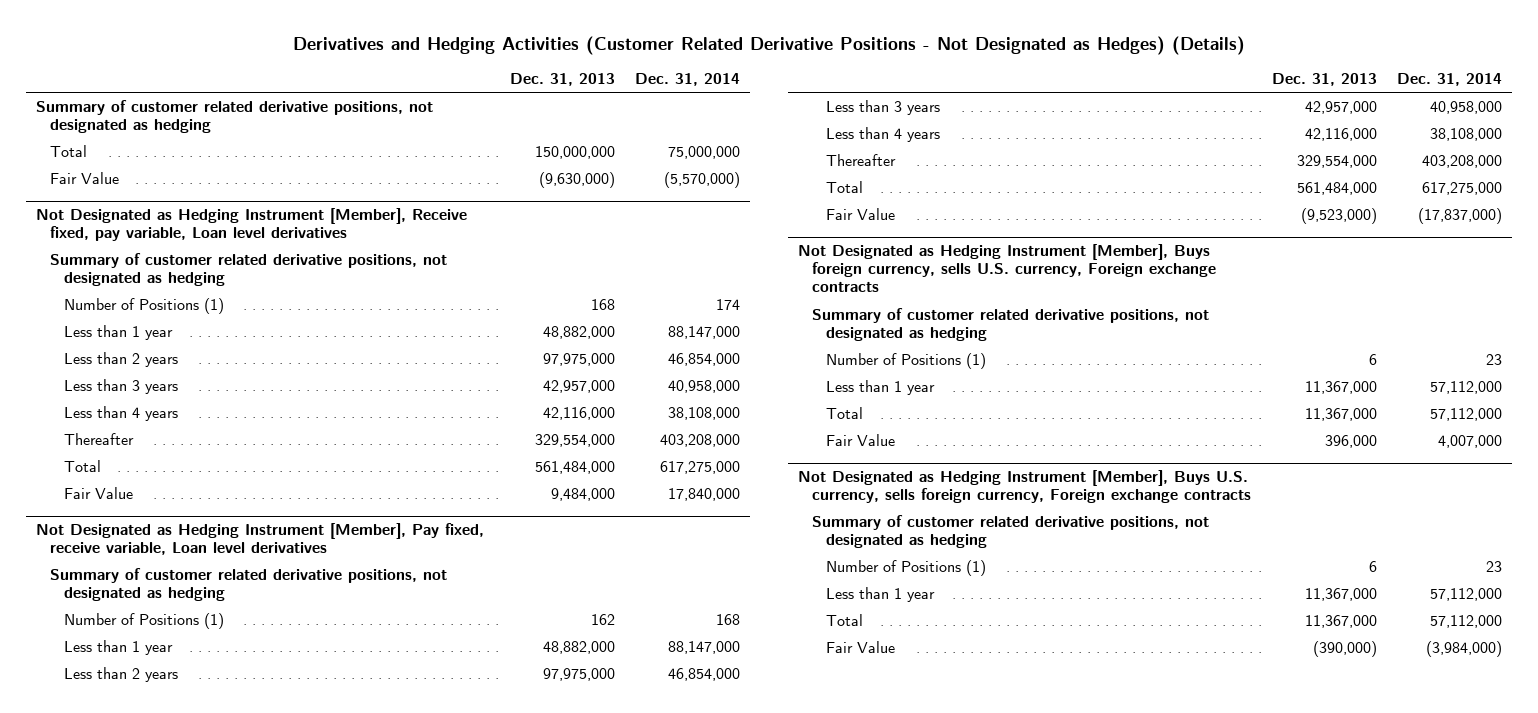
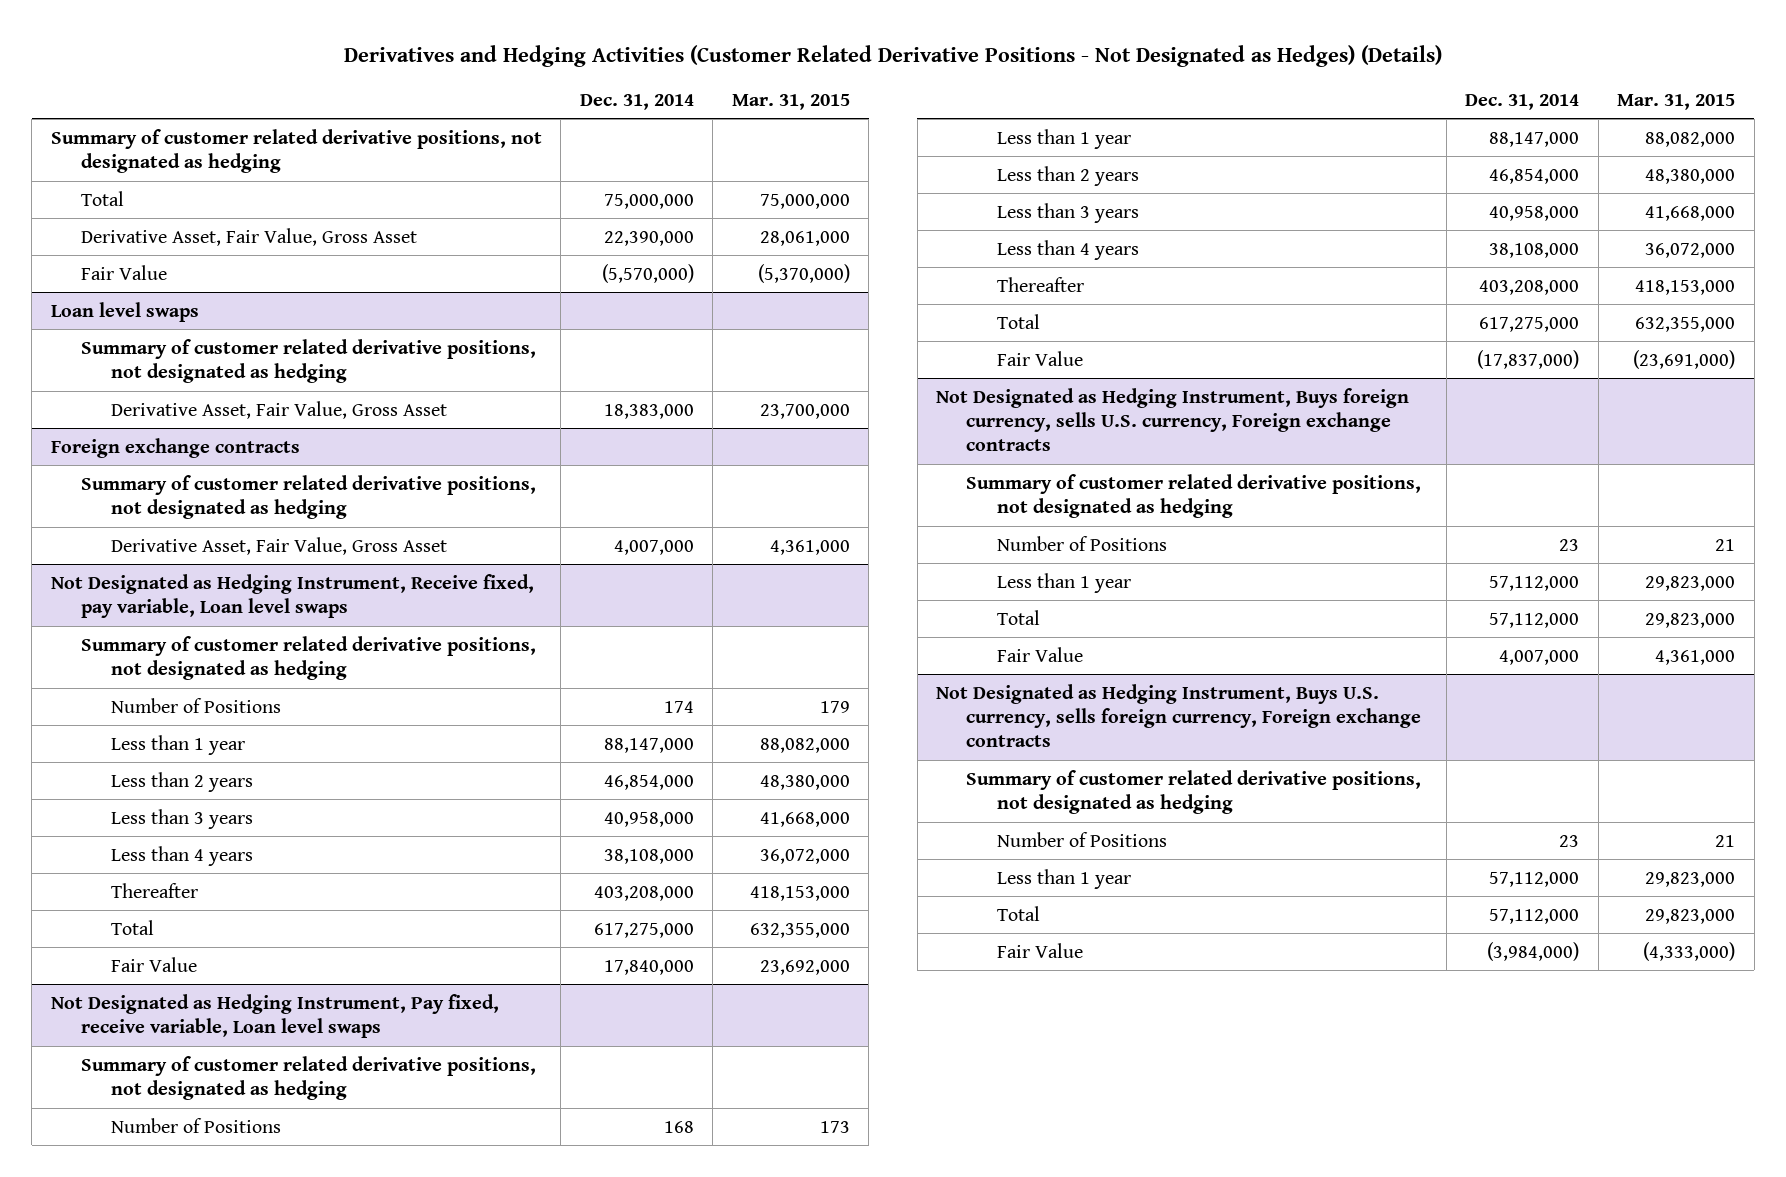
[509,73,615,87] Dec. 31, 2013 -> none
none -> [731,93,850,110] Mar. 31, 2015
none -> [80,227,417,246] Derivative Asset, Fair Value, Gross Asset
[36,208,468,242] Not Designated as Hedging Instrument [Member], Receive fixed, pay variable, Loan level derivatives -> none
none -> [50,301,199,322] Loan level swaps
none -> [111,400,448,419] Derivative Asset, Fair Value, Gross Asset
none -> [50,437,300,458] Foreign exchange contracts
none -> [80,474,536,520] Summary of customer related derivative positions, not designated as hedging
none -> [111,536,448,555] Derivative Asset, Fair Value, Gross Asset
none -> [50,573,534,619] Not Designated as Hedging Instrument, Receive fixed, pay variable, Loan level swaps
none -> [80,635,536,681] Summary of customer related derivative positions, not designated as hedging
[64,297,225,314] Number of Positions (1) -> [111,697,282,713] Number of Positions
[36,523,485,556] Not Designated as Hedging Instrument [Member], Pay fixed, receive variable, Loan level derivatives -> [50,993,499,1039] Not Designated as Hedging Instrument, Pay fixed, receive variable, Loan level swaps
[64,612,225,629] Number of Positions (1) -> [111,1117,282,1133] Number of Positions
[798,244,1217,293] Not Designated as Hedging Instrument [Member], Buys foreign currency, sells U.S. currency, Foreign exchange contracts -> [936,387,1410,452] Not Designated as Hedging Instrument, Buys foreign currency, sells U.S. currency, Foreign exchange contracts
[826,352,987,369] Number of Positions (1) -> [996,535,1167,551] Number of Positions
[798,470,1252,504] Not Designated as Hedging Instrument [Member], Buys U.S. currency, sells foreign currency, Foreign exchange contracts -> [936,683,1422,748] Not Designated as Hedging Instrument, Buys U.S. currency, sells foreign currency, Foreign exchange contracts
[826,559,987,576] Number of Positions (1) -> [996,831,1167,847] Number of Positions

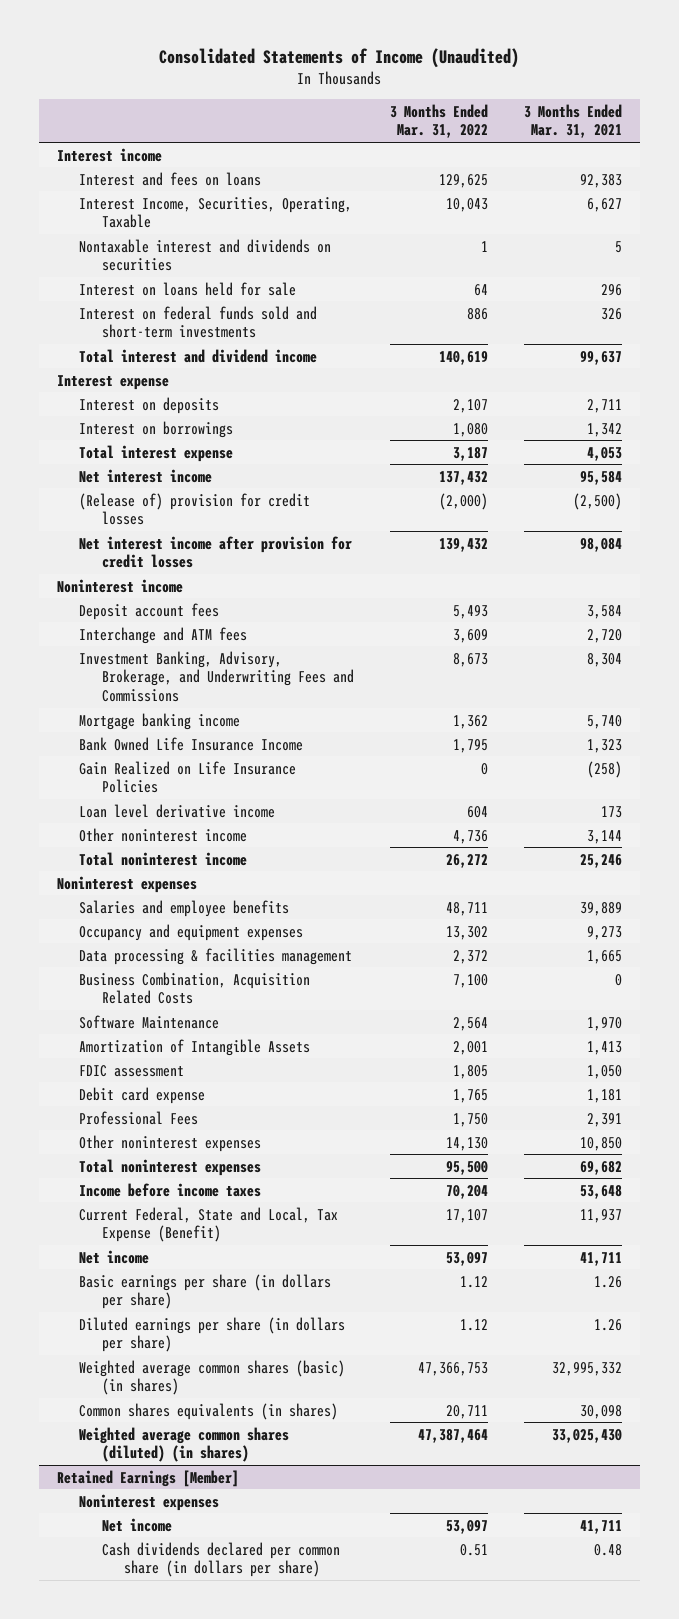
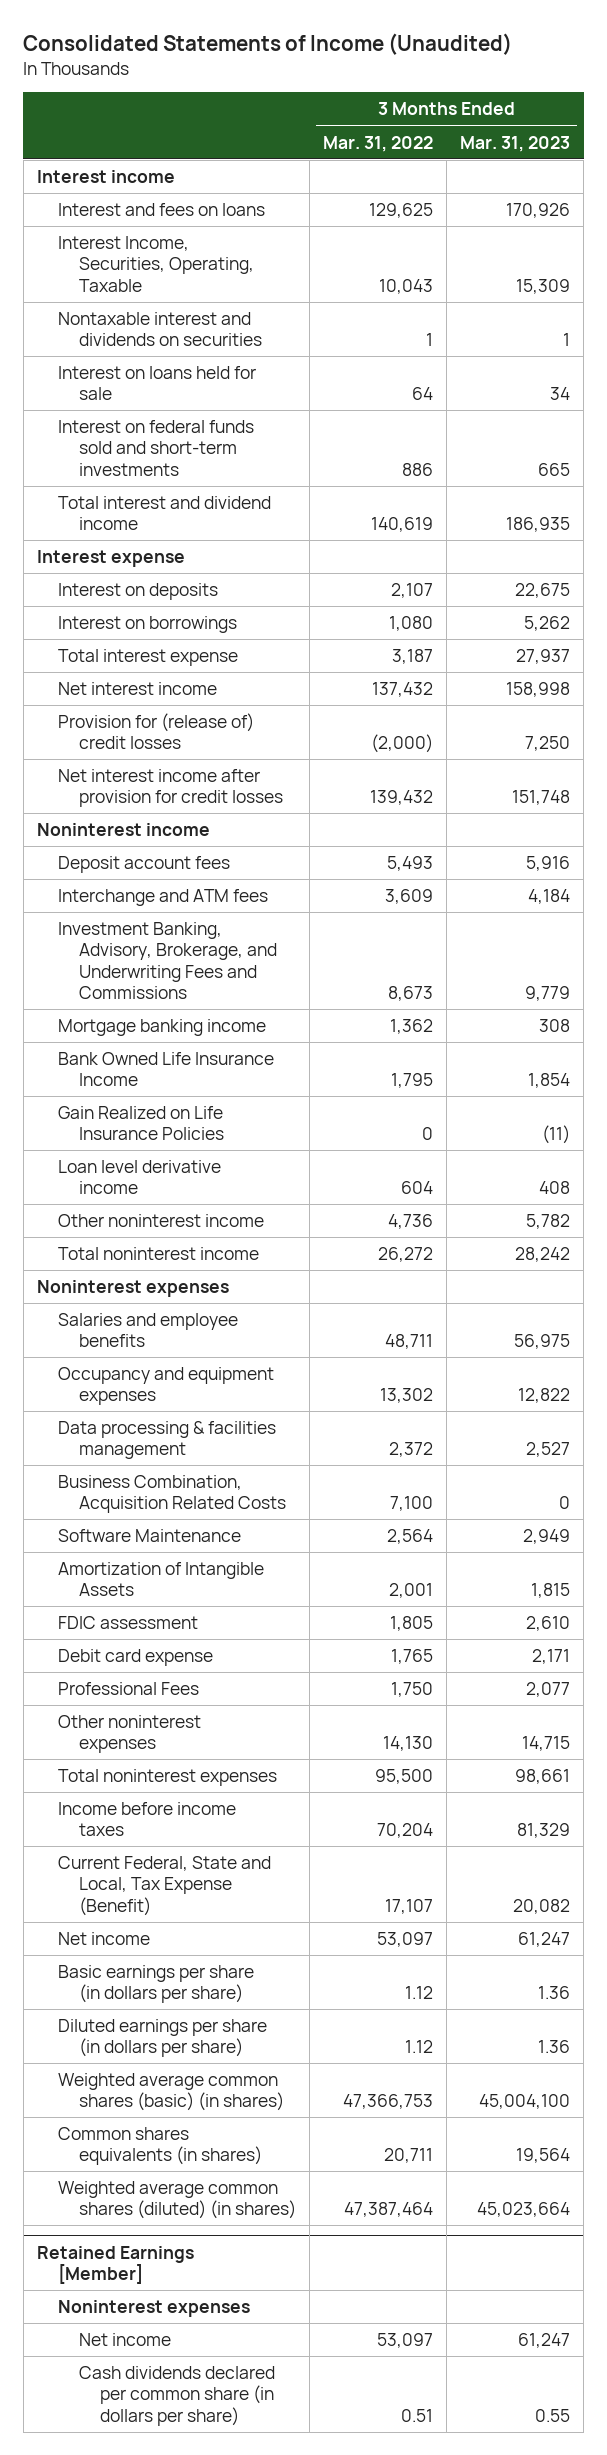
[523,103,622,139] 3 Months Ended Mar. 31, 2021 -> none
none -> [460,135,571,152] Mar. 31, 2023
[79,492,311,526] (Release of) provision for credit losses -> [57,713,254,750] Provision for (release of) credit losses

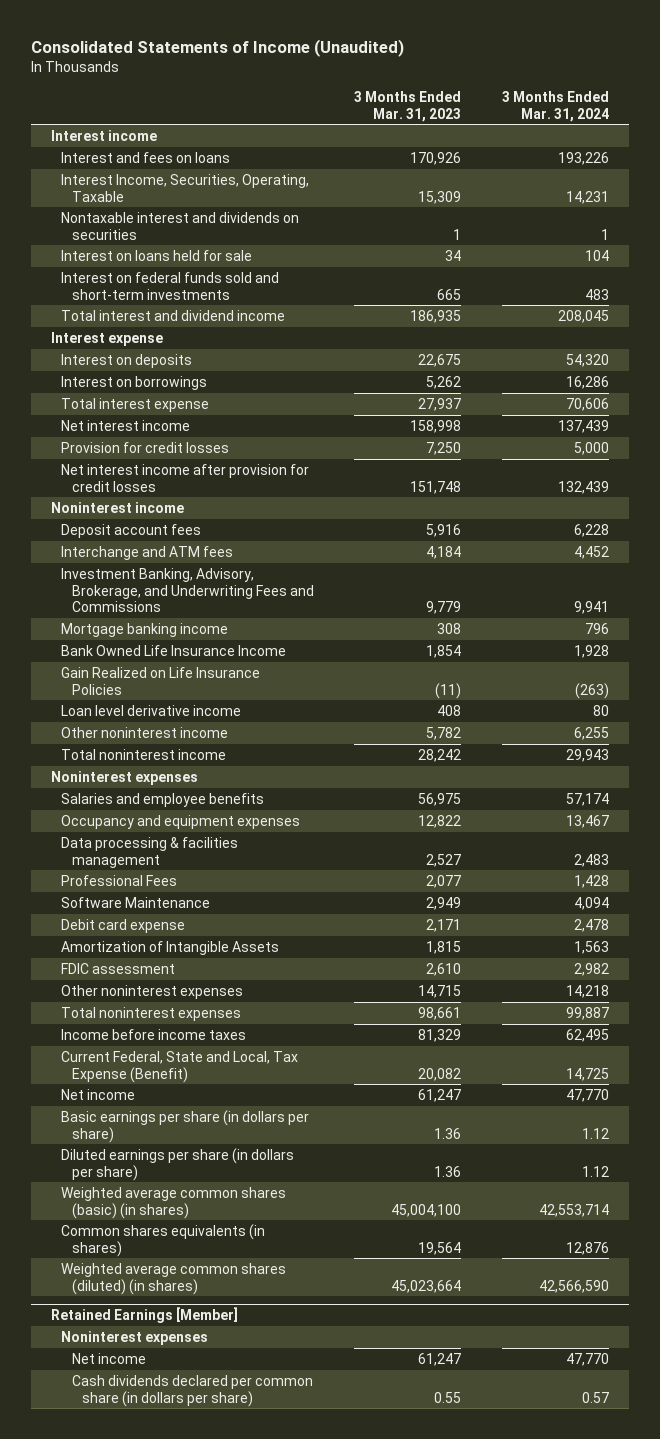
[322,135,433,152] Mar. 31, 2022 -> none
none -> [501,90,609,122] 3 Months Ended Mar. 31, 2024
[57,713,254,750] Provision for (release of) credit losses -> [61,441,230,453] Provision for credit losses
[57,1475,286,1514] Business Combination, Acquisition Related Costs -> none
[57,1682,199,1696] Professional Fees -> [61,874,178,886] Professional Fees
[57,1649,213,1667] Debit card expense -> [61,918,186,933] Debit card expense

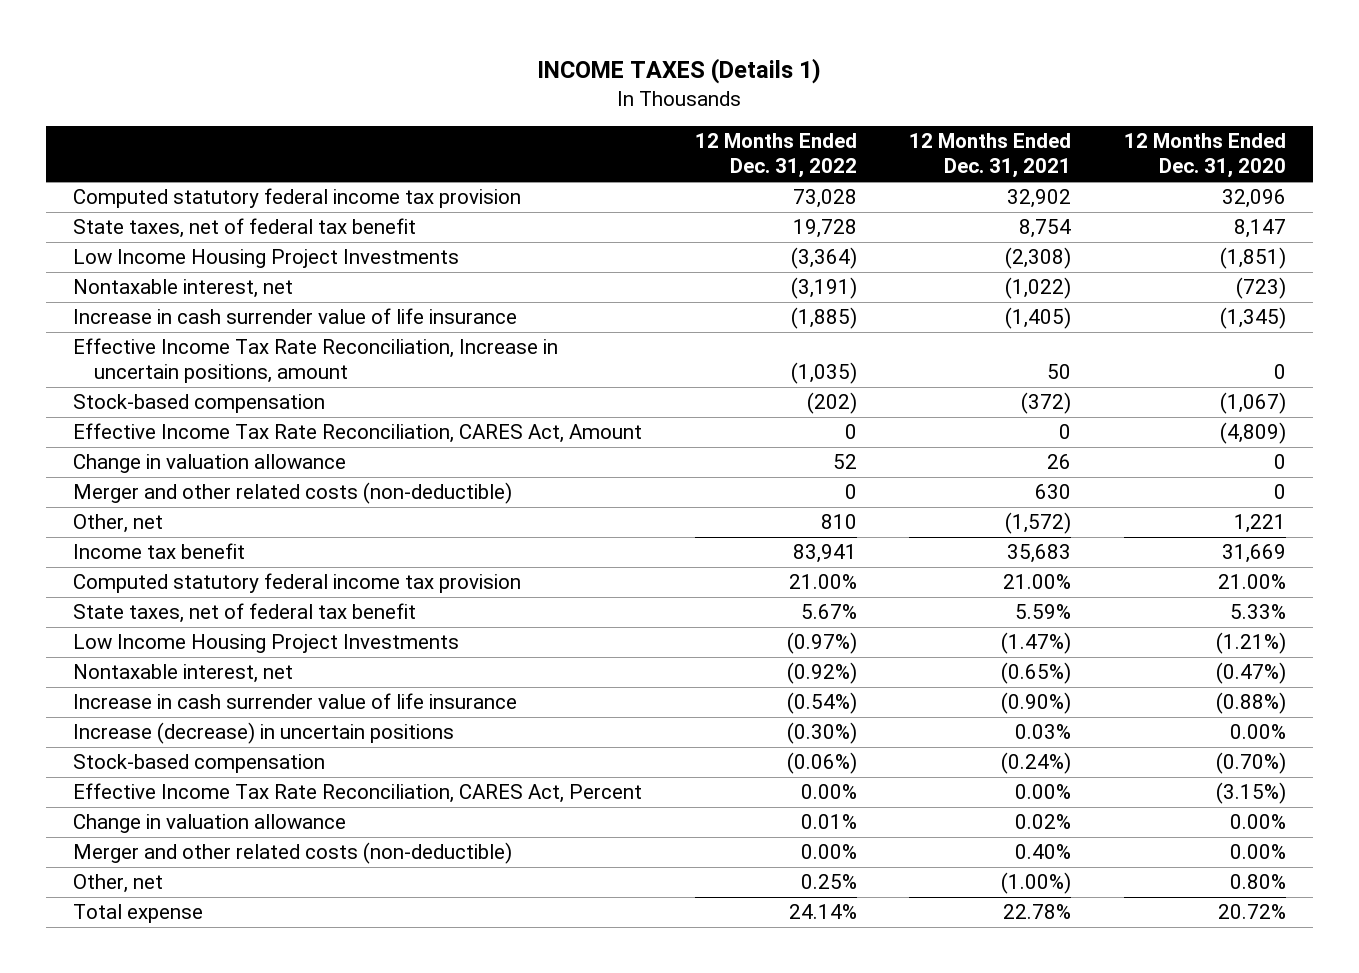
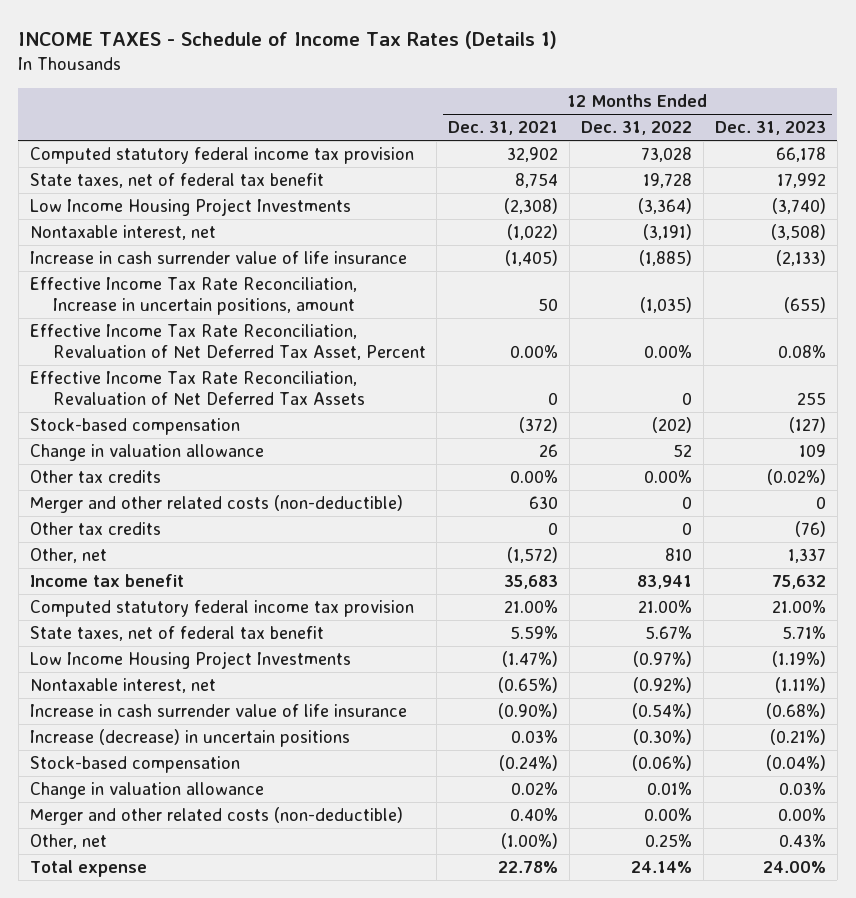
[537,57,822,84] INCOME TAXES (Details 1) -> [18,30,558,49] INCOME TAXES - Schedule of Income Tax Rates (Details 1)
[1124,133,1287,179] 12 Months Ended Dec. 31, 2020 -> none
none -> [714,121,826,136] Dec. 31, 2023
none -> [29,324,426,360] Effective Income Tax Rate Reconciliation, Revaluation of Net Deferred Tax Asset, Percent
none -> [29,371,365,405] Effective Income Tax Rate Reconciliation, Revaluation of Net Deferred Tax Assets
[72,423,642,444] Effective Income Tax Rate Reconciliation, CARES Act, Amount -> none
none -> [29,470,161,484] Other tax credits
none -> [29,522,161,536] Other tax credits
[72,783,642,804] Effective Income Tax Rate Reconciliation, CARES Act, Percent -> none

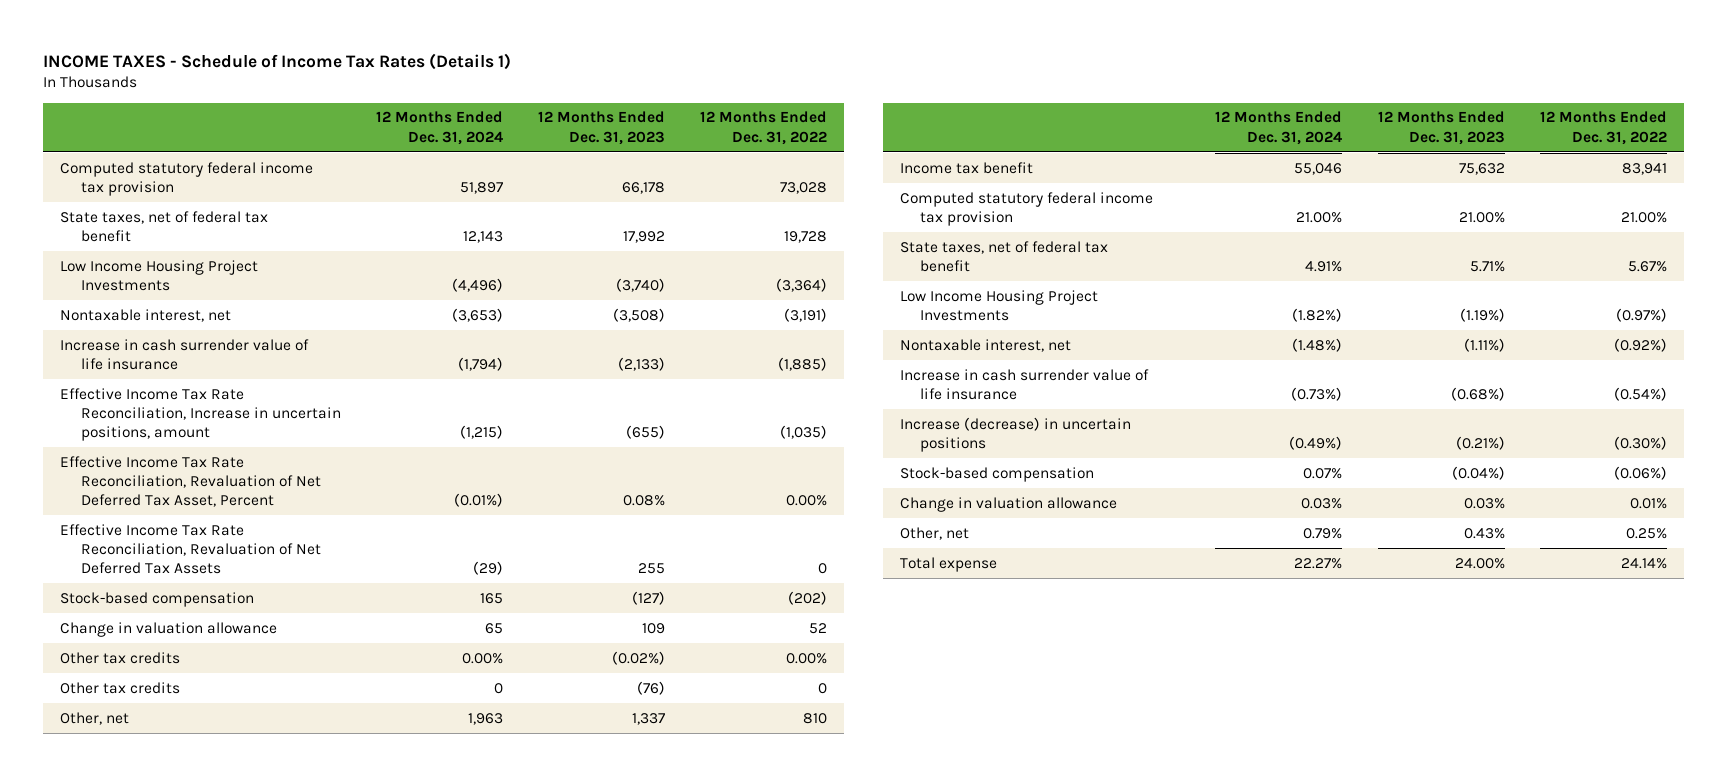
[448,121,559,136] Dec. 31, 2021 -> none
none -> [375,111,503,145] 12 Months Ended Dec. 31, 2024
[29,495,403,514] Merger and other related costs (non-deductible) -> none
[29,807,403,826] Merger and other related costs (non-deductible) -> none

